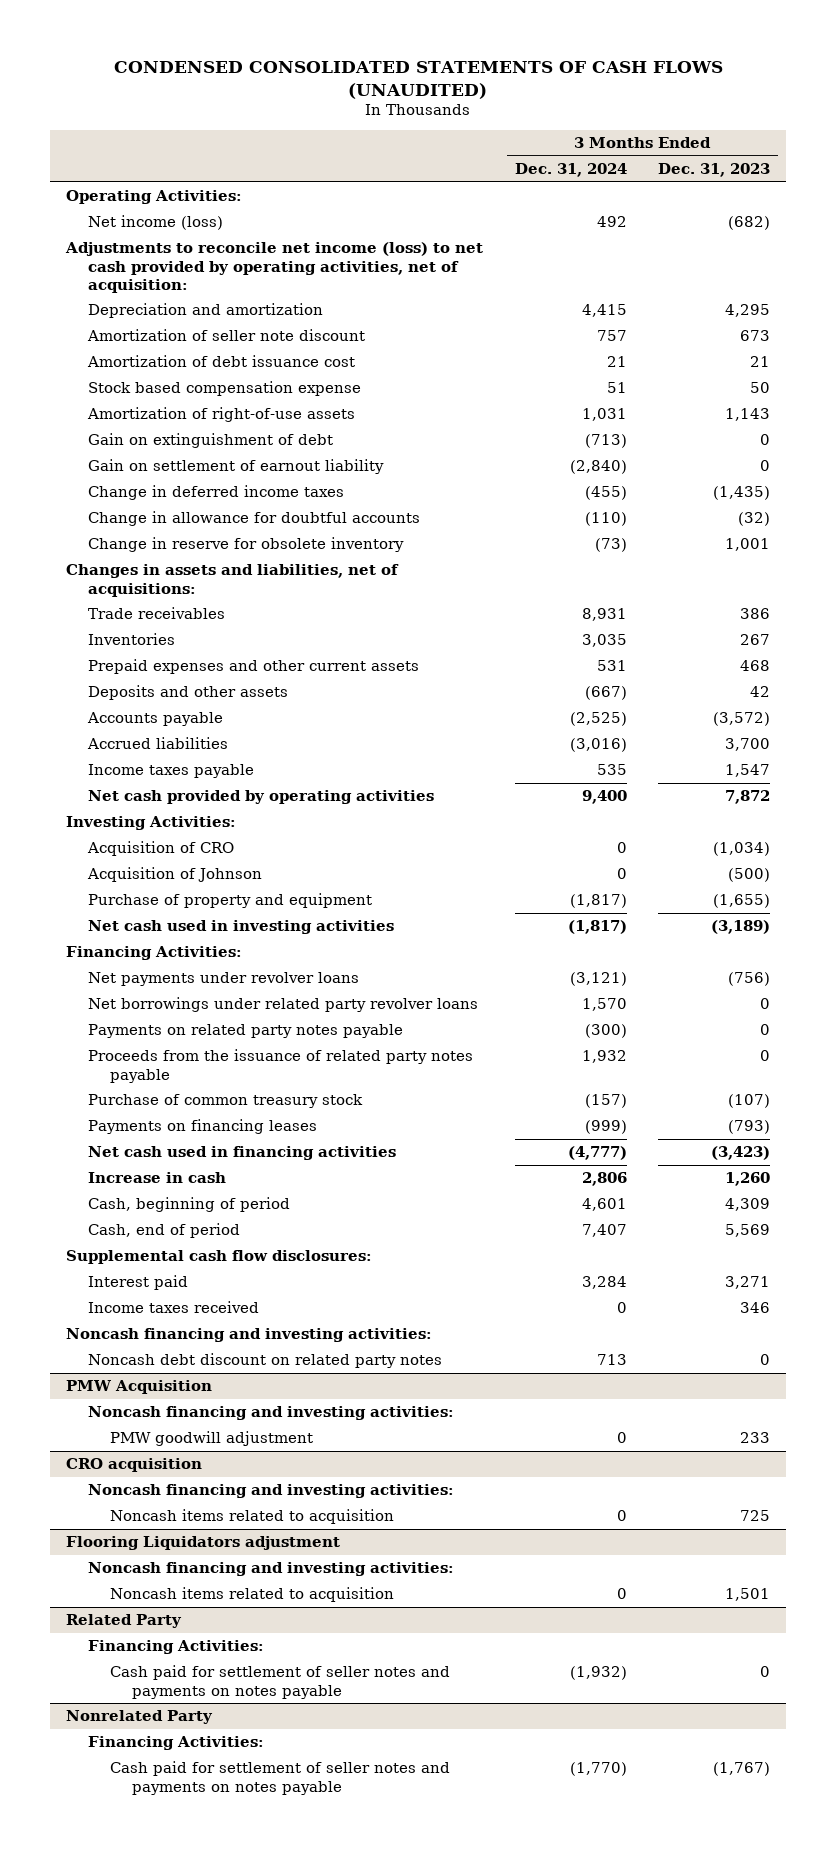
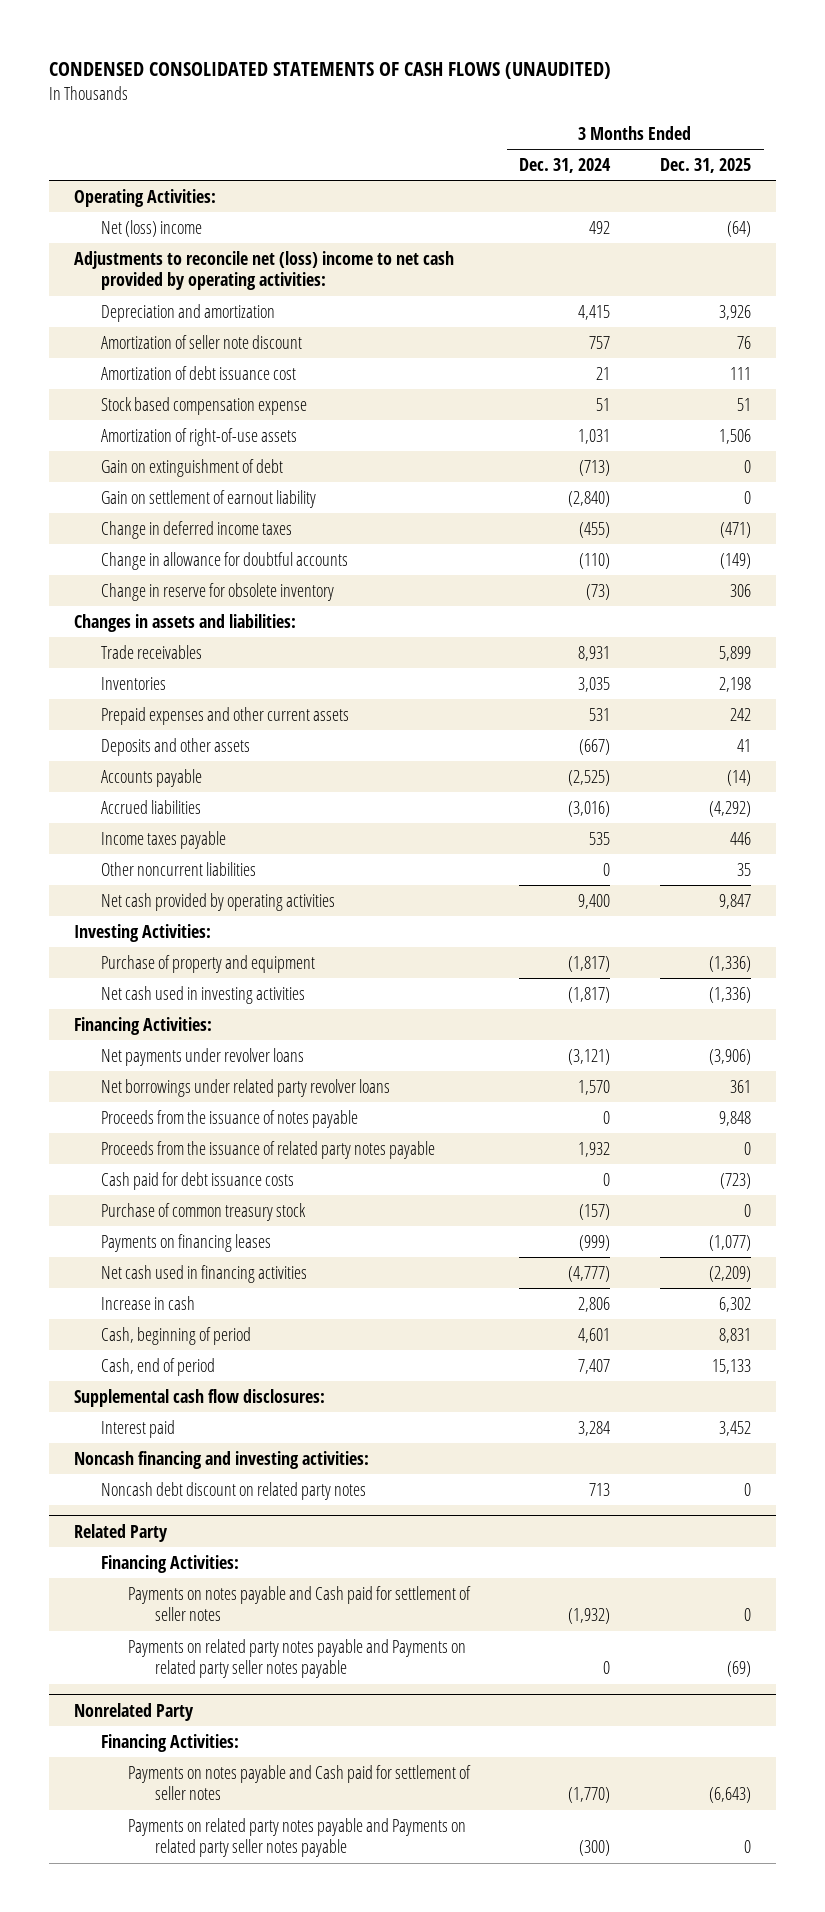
[658,162,771,177] Dec. 31, 2023 -> none
none -> [660,157,752,173] Dec. 31, 2025
[88,215,224,231] Net income (loss) -> [100,219,202,237] Net (loss) income
[65,242,484,293] Adjustments to reconcile net income (loss) to net cash provided by operating activities, net of acquisition: -> [74,250,455,291] Adjustments to reconcile net (loss) income to net cash provided by operating activities:
[66,564,400,597] Changes in assets and liabilities, net of acquisitions: -> [74,613,297,632] Changes in assets and liabilities:
none -> [100,861,256,876] Other noncurrent liabilities
[87,841,235,857] Acquisition of CRO -> none
[87,867,263,883] Acquisition of Johnson -> none
[88,1024,404,1039] Payments on related party notes payable -> none
none -> [100,1109,358,1128] Proceeds from the issuance of notes payable
none -> [100,1171,294,1190] Cash paid for debt issuance costs
[88,1301,260,1314] Income taxes received -> none
[66,1380,213,1395] PMW Acquisition -> none
[88,1406,455,1421] Noncash financing and investing activities: -> none
[110,1431,314,1447] PMW goodwill adjustment -> none
[66,1458,203,1473] CRO acquisition -> none
[88,1484,455,1499] Noncash financing and investing activities: -> none
[110,1509,395,1525] Noncash items related to acquisition -> none
[66,1536,341,1551] Flooring Liquidators adjustment -> none
[88,1562,455,1577] Noncash financing and investing activities: -> none
[110,1587,395,1603] Noncash items related to acquisition -> none
[110,1665,451,1699] Cash paid for settlement of seller notes and payments on notes payable -> [127,1585,471,1622] Payments on notes payable and Cash paid for settlement of seller notes
none -> [127,1638,466,1679] Payments on related party notes payable and Payments on related party seller notes payable
[110,1761,451,1795] Cash paid for settlement of seller notes and payments on notes payable -> [127,1764,471,1801] Payments on notes payable and Cash paid for settlement of seller notes
none -> [127,1817,466,1858] Payments on related party notes payable and Payments on related party seller notes payable

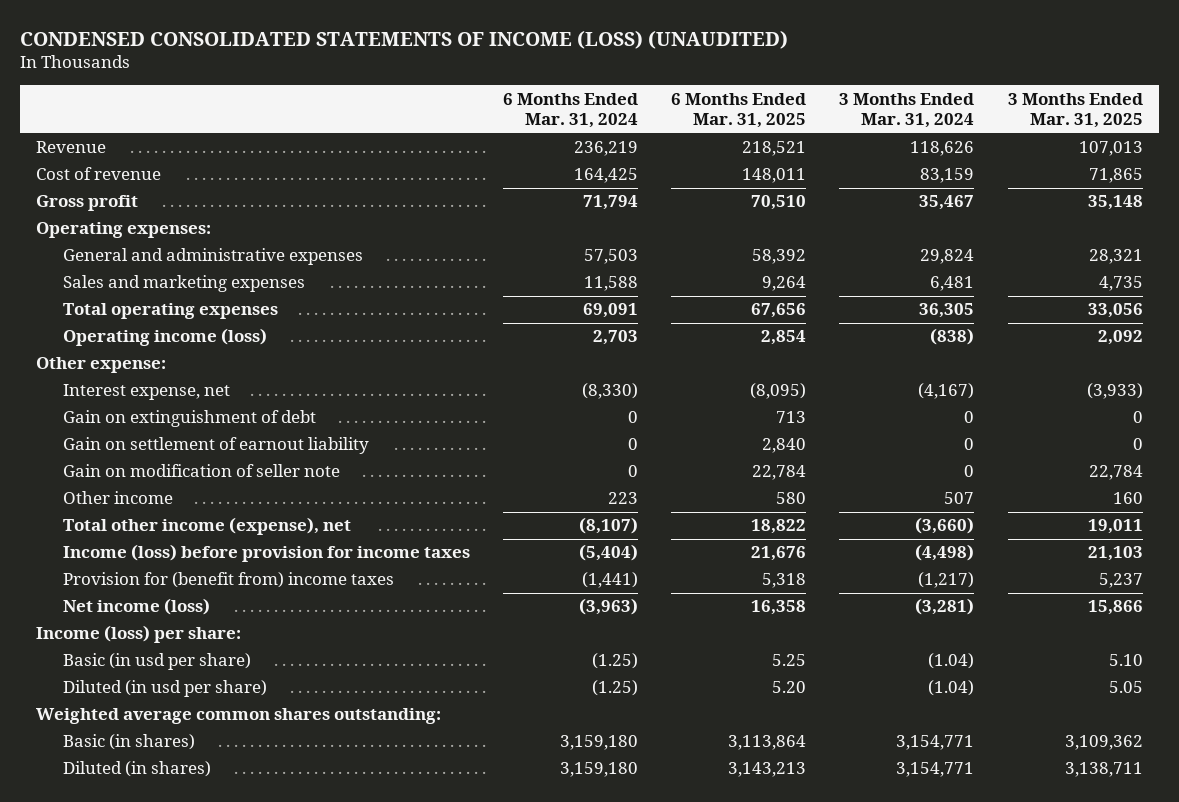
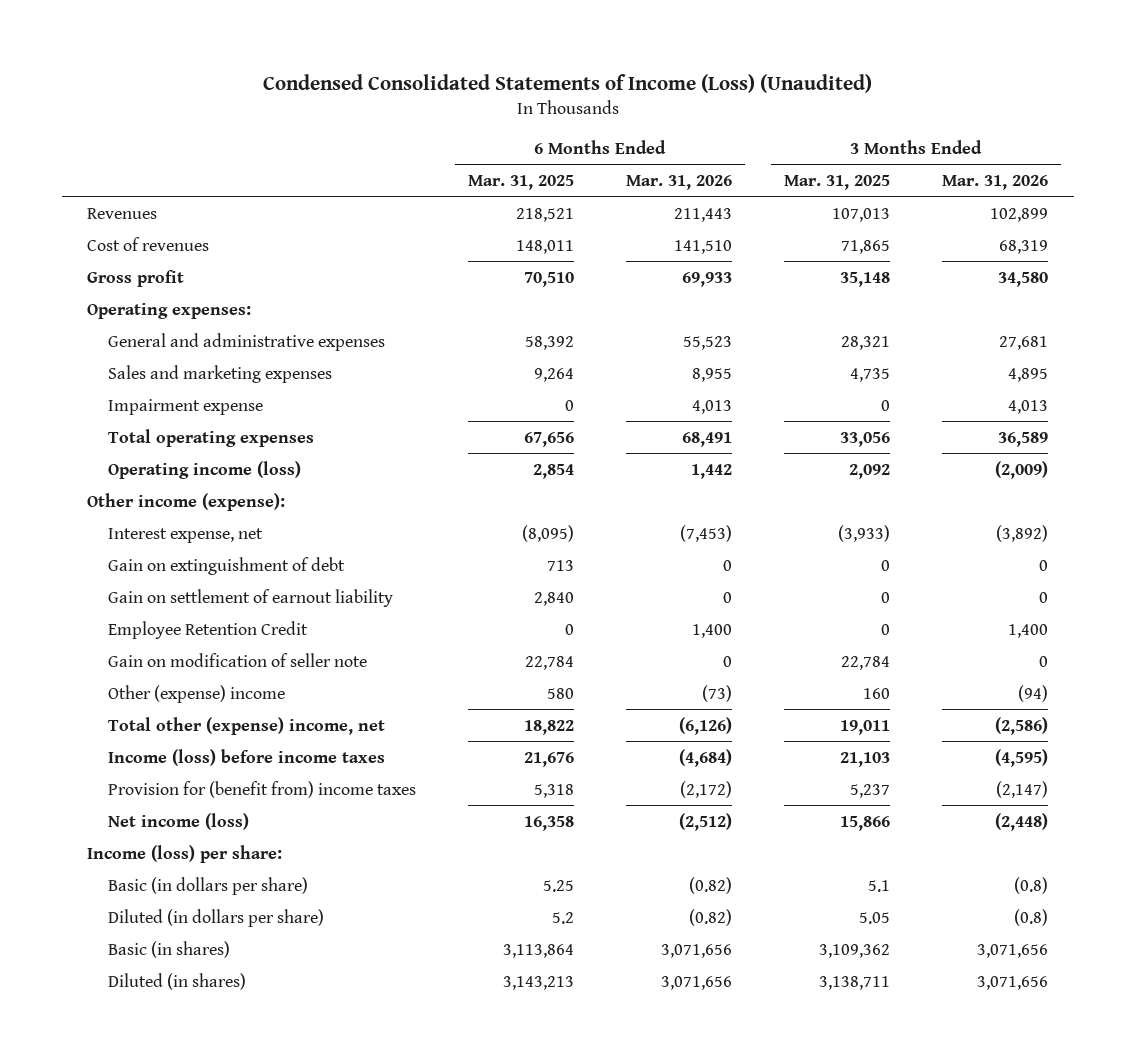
[19,29,788,49] CONDENSED CONSOLIDATED STATEMENTS OF INCOME (LOSS) (UNAUDITED) -> [262,73,872,93] Condensed Consolidated Statements of Income (Loss) (Unaudited)
[503,92,639,129] 6 Months Ended Mar. 31, 2024 -> none
[839,92,975,129] 3 Months Ended Mar. 31, 2024 -> none
none -> [626,174,733,190] Mar. 31, 2026
none -> [941,174,1048,190] Mar. 31, 2026
[36,141,107,154] Revenue -> [87,207,158,219] Revenues
[36,167,162,181] Cost of revenue -> [87,236,210,251] Cost of revenues
none -> [108,398,264,415] Impairment expense
[36,357,167,374] Other expense: -> [87,492,286,511] Other income (expense):
none -> [108,620,309,639] Employee Retention Credit
[62,491,173,505] Other income -> [108,684,286,703] Other (expense) income
[62,517,351,536] Total other income (expense), net -> [108,716,386,735] Total other (expense) income, net
[62,544,470,563] Income (loss) before provision for income taxes -> [108,748,386,766] Income (loss) before income taxes
[36,708,442,725] Weighted average common shares outstanding: -> none
[62,653,251,671] Basic (in usd per share) -> [108,876,309,895] Basic (in dollars per share)
[1108,654,1143,667] 5.10 -> [867,879,890,892] 5.1
[62,680,267,698] Diluted (in usd per share) -> [108,908,325,927] Diluted (in dollars per share)
[772,681,807,694] 5.20 -> [552,911,575,924] 5.2

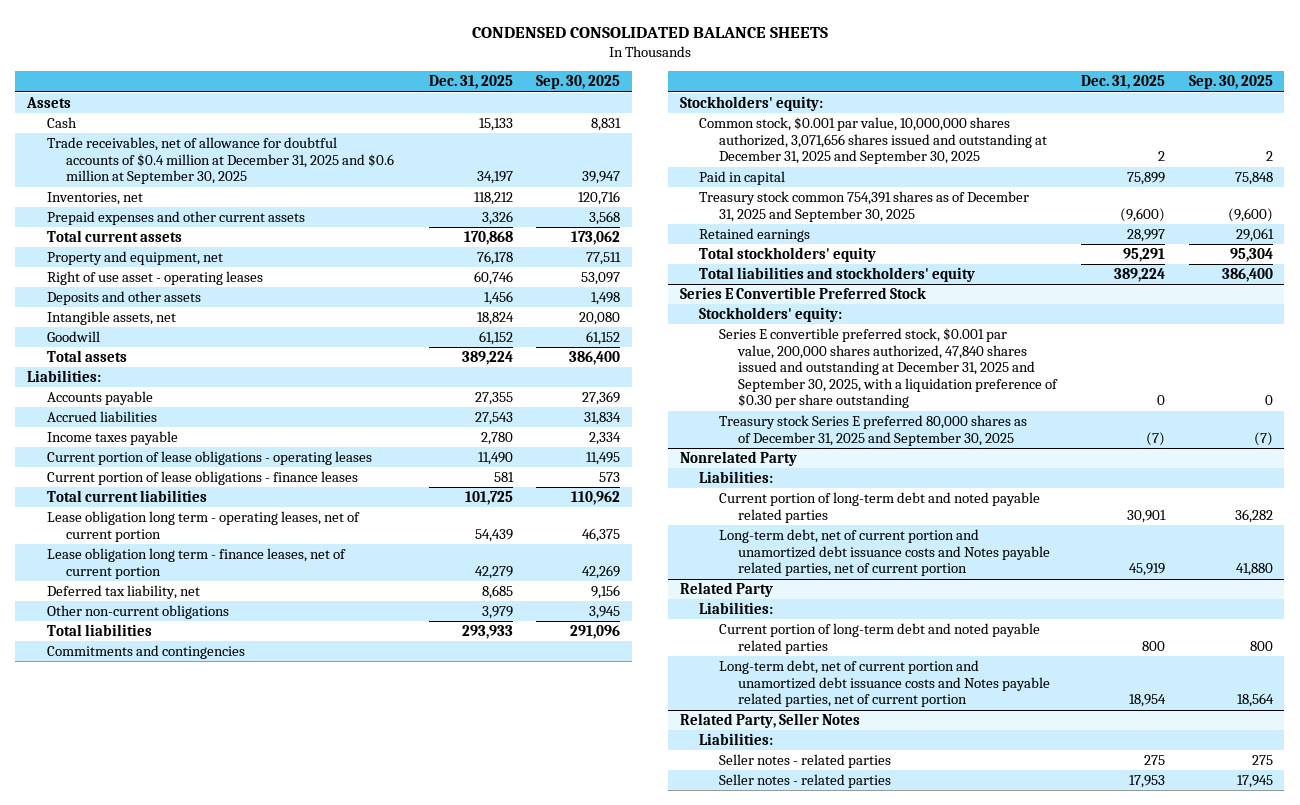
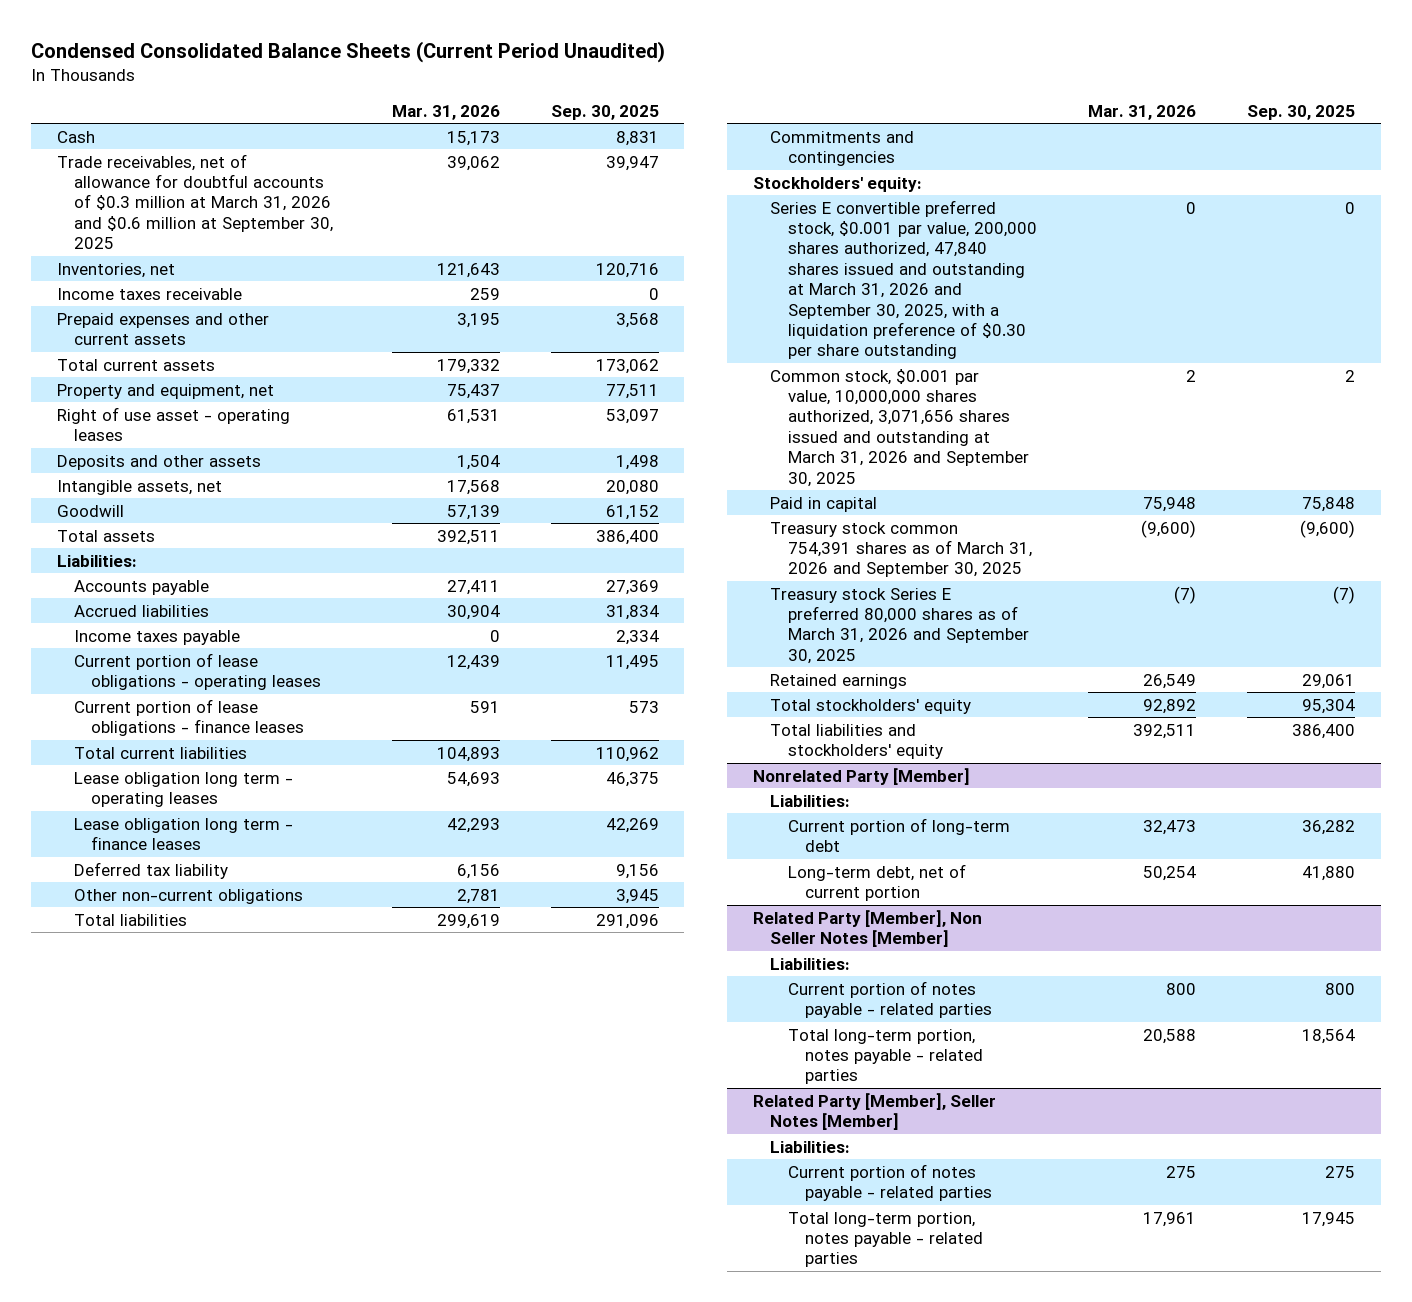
[471,26,828,38] CONDENSED CONSOLIDATED BALANCE SHEETS -> [30,40,665,63] Condensed Consolidated Balance Sheets (Current Period Unaudited)
[428,75,513,90] Dec. 31, 2025 -> none
none -> [391,104,500,120] Mar. 31, 2026
[26,97,72,109] Assets -> none
[46,137,395,185] Trade receivables, net of allowance for doubtful accounts of $0.4 million at December 31, 2025 and $0.6 million at September 30, 2025 -> [56,153,333,250] Trade receivables, net of allowance for doubtful accounts of $0.3 million at March 31, 2026 and $0.6 million at September 30, 2025
none -> [56,287,242,300] Income taxes receivable
[46,511,360,542] Lease obligation long term - operating leases, net of current portion -> [73,771,293,808] Lease obligation long term - operating leases
[46,548,346,579] Lease obligation long term - finance leases, net of current portion -> [73,817,293,851] Lease obligation long term - finance leases
[46,585,200,600] Deferred tax liability, net -> [73,861,228,879] Deferred tax liability
none -> [770,199,1037,360] Series E convertible preferred stock, $0.001 par value, 200,000 shares authorized, 47,840 shares issued and outstanding at March 31, 2026 and September 30, 2025, with a liquidation preference of $0.30 per share outstanding
[699,117,1047,165] Common stock, $0.001 par value, 10,000,000 shares authorized, 3,071,656 shares issued and outstanding at December 31, 2025 and September 30, 2025 -> [770,368,1029,487] Common stock, $0.001 par value, 10,000,000 shares authorized, 3,071,656 shares issued and outstanding at March 31, 2026 and September 30, 2025
[699,191,1030,222] Treasury stock common 754,391 shares as of December 31, 2025 and September 30, 2025 -> [770,521,1032,578] Treasury stock common 754,391 shares as of March 31, 2026 and September 30, 2025
none -> [770,587,1029,664] Treasury stock Series E preferred 80,000 shares as of March 31, 2026 and September 30, 2025
[679,287,926,300] Series E Convertible Preferred Stock -> none
[699,307,843,323] Stockholders' equity: -> none
[718,328,1059,409] Series E convertible preferred stock, $0.001 par value, 200,000 shares authorized, 47,840 shares issued and outstanding at December 31, 2025 and September 30, 2025, with a liquidation preference of $0.30 per share outstanding -> none
[718,415,1027,446] Treasury stock Series E preferred 80,000 shares as of December 31, 2025 and September 30, 2025 -> none
[679,451,797,467] Nonrelated Party -> [753,767,971,785] Nonrelated Party [Member]
[679,582,773,598] Related Party -> none
[718,492,1040,523] Current portion of long-term debt and noted payable related parties -> [787,817,1010,853] Current portion of long-term debt
[718,529,1051,577] Long-term debt, net of current portion and unamortized debt issuance costs and Notes payable related parties, net of current portion -> [787,863,966,902] Long-term debt, net of current portion
none -> [753,909,983,948] Related Party [Member], Non Seller Notes [Member]
[718,623,1040,654] Current portion of long-term debt and noted payable related parties -> [787,980,993,1019] Current portion of notes payable - related parties
[718,660,1051,708] Long-term debt, net of current portion and unamortized debt issuance costs and Notes payable related parties, net of current portion -> [787,1028,984,1085] Total long-term portion, notes payable - related parties
[679,713,860,729] Related Party, Seller Notes -> [753,1092,997,1131] Related Party [Member], Seller Notes [Member]
[718,754,891,769] Seller notes - related parties -> [787,1163,993,1202] Current portion of notes payable - related parties
[718,774,891,789] Seller notes - related parties -> [787,1211,984,1268] Total long-term portion, notes payable - related parties

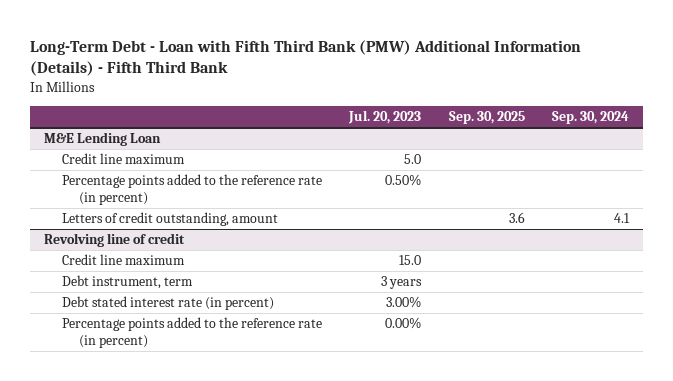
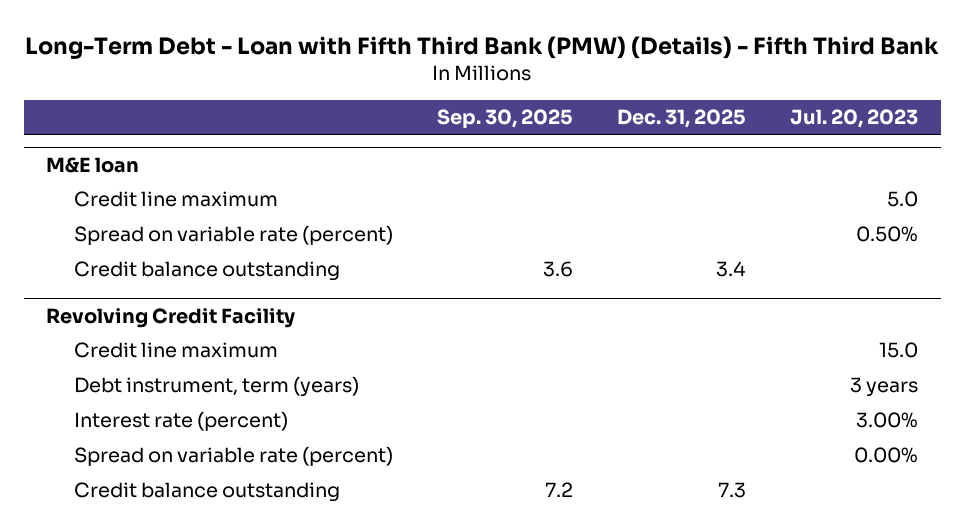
[30,39,582,77] Long-Term Debt - Loan with Fifth Third Bank (PMW) Additional Information (Details) - Fifth Third Bank -> [25,35,940,59] Long-Term Debt - Loan with Fifth Third Bank (PMW) (Details) - Fifth Third Bank
[551,111,629,125] Sep. 30, 2024 -> none
none -> [617,109,747,129] Dec. 31, 2025
[43,132,161,147] M&E Lending Loan -> [45,157,139,174] M&E loan
[61,174,322,206] Percentage points added to the reference rate (in percent) -> [74,225,394,246] Spread on variable rate (percent)
[61,212,278,227] Letters of credit outstanding, amount -> [74,261,341,282] Credit balance outstanding
[43,233,185,248] Revolving line of credit -> [45,308,295,329] Revolving Credit Facility
[61,275,193,290] Debt instrument, term -> [74,376,360,398] Debt instrument, term (years)
[61,296,274,311] Debt stated interest rate (in percent) -> [74,411,289,432] Interest rate (percent)
[61,317,322,349] Percentage points added to the reference rate (in percent) -> [74,446,394,467] Spread on variable rate (percent)
none -> [74,482,341,503] Credit balance outstanding

